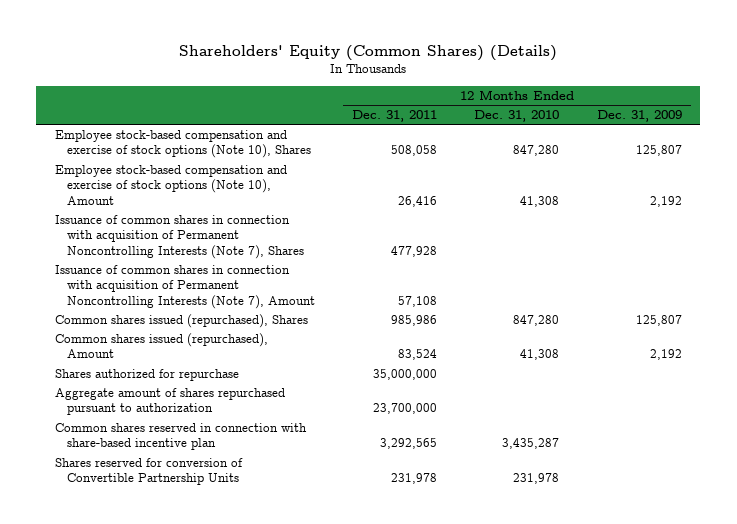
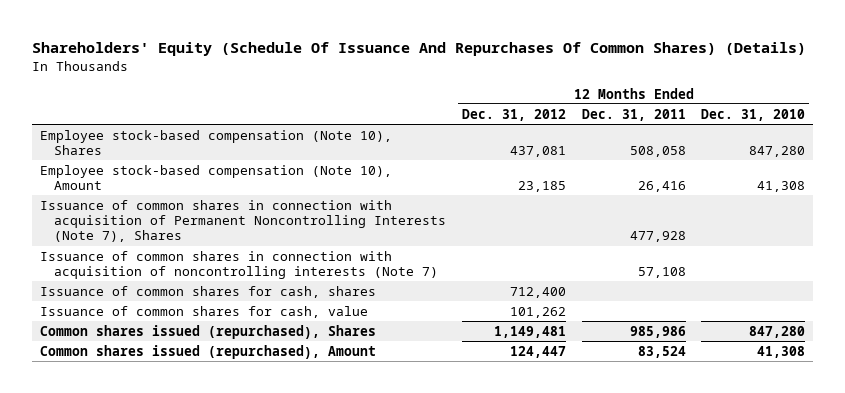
[179,45,558,62] Shareholders' Equity (Common Shares) (Details) -> [32,41,807,56] Shareholders' Equity (Schedule Of Issuance And Repurchases Of Common Shares) (Details)
[596,109,682,122] Dec. 31, 2009 -> none
none -> [462,108,567,121] Dec. 31, 2012
[55,129,311,159] Employee stock-based compensation and exercise of stock options (Note 10), Shares -> [39,129,392,156] Employee stock-based compensation (Note 10), Shares
[55,164,288,205] Employee stock-based compensation and exercise of stock options (Note 10), Amount -> [39,164,392,191] Employee stock-based compensation (Note 10), Amount
[55,264,315,309] Issuance of common shares in connection with acquisition of Permanent Noncontrolling Interests (Note 7), Amount -> [39,250,439,280] Issuance of common shares in connection with acquisition of noncontrolling interests (Note 7)
none -> [39,285,376,298] Issuance of common shares for cash, shares
none -> [39,305,368,318] Issuance of common shares for cash, value
[55,368,240,381] Shares authorized for repurchase -> none
[55,387,286,416] Aggregate amount of shares repurchased pursuant to authorization -> none
[55,422,308,451] Common shares reserved in connection with share-based incentive plan -> none
[55,457,244,486] Shares reserved for conversion of Convertible Partnership Units -> none

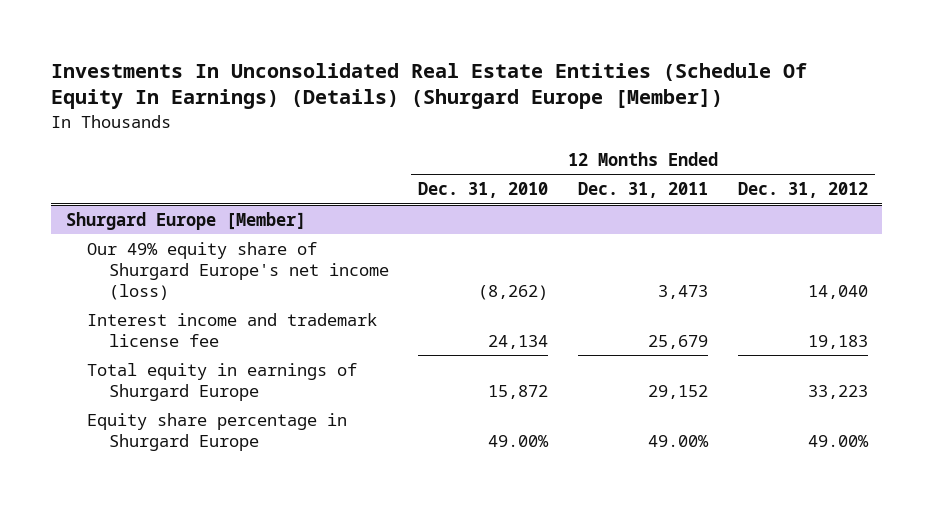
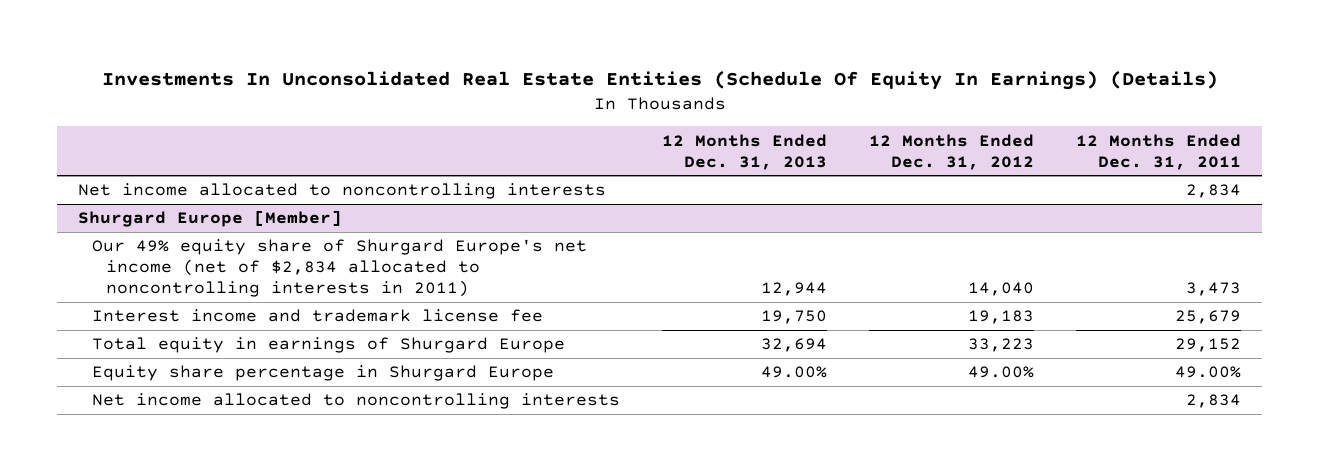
[50,62,807,110] Investments In Unconsolidated Real Estate Entities (Schedule Of Equity In Earnings) (Details) (Shurgard Europe [Member]) -> [101,70,1218,90] Investments In Unconsolidated Real Estate Entities (Schedule Of Equity In Earnings) (Details)
[418,182,549,199] Dec. 31, 2010 -> none
none -> [661,133,827,170] 12 Months Ended Dec. 31, 2013
none -> [77,183,606,200] Net income allocated to noncontrolling interests
[87,241,389,300] Our 49% equity share of Shurgard Europe's net income (loss) -> [91,239,587,298] Our 49% equity share of Shurgard Europe's net income (net of $2,834 allocated to noncontrolling interests in 2011)
none -> [91,393,620,410] Net income allocated to noncontrolling interests

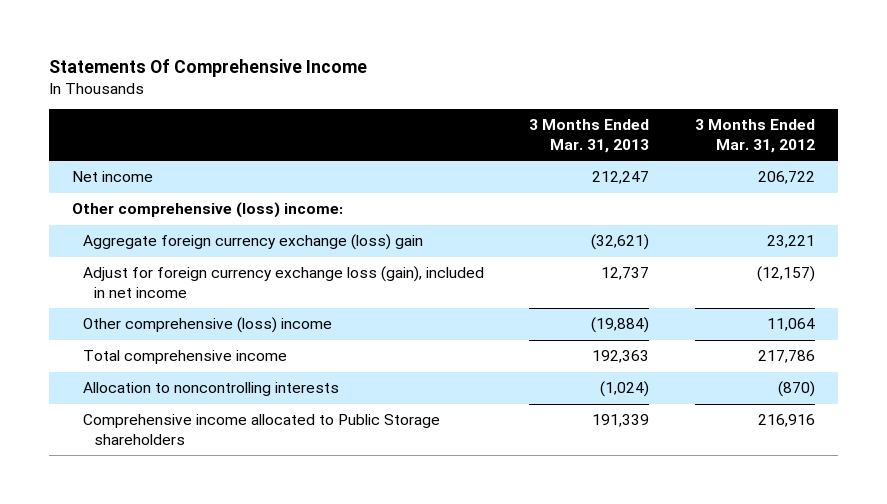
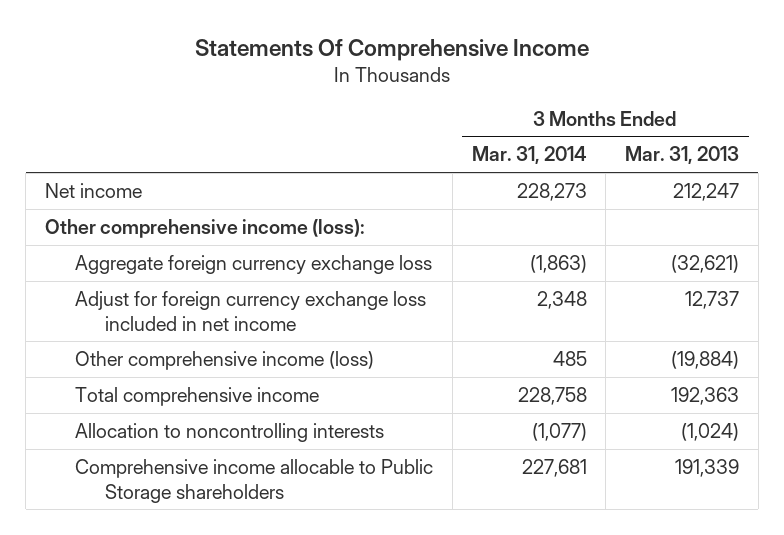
[694,119,815,154] 3 Months Ended Mar. 31, 2012 -> none
none -> [471,146,587,165] Mar. 31, 2014
[71,202,343,219] Other comprehensive (loss) income: -> [44,218,365,238] Other comprehensive income (loss):
[82,234,423,251] Aggregate foreign currency exchange (loss) gain -> [75,254,433,274] Aggregate foreign currency exchange loss
[82,266,484,298] Adjust for foreign currency exchange loss (gain), included in net income -> [75,290,427,331] Adjust for foreign currency exchange loss included in net income
[82,317,332,334] Other comprehensive (loss) income -> [75,350,375,370] Other comprehensive income (loss)
[82,414,440,445] Comprehensive income allocated to Public Storage shareholders -> [75,458,434,503] Comprehensive income allocable to Public Storage shareholders

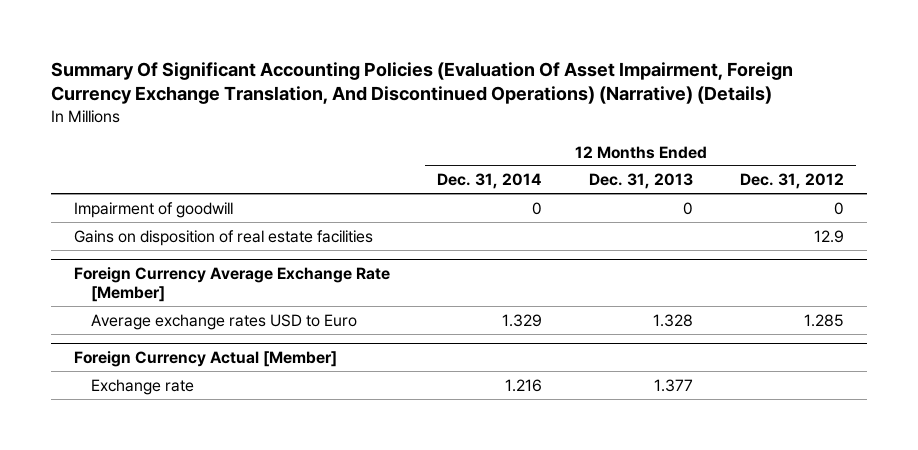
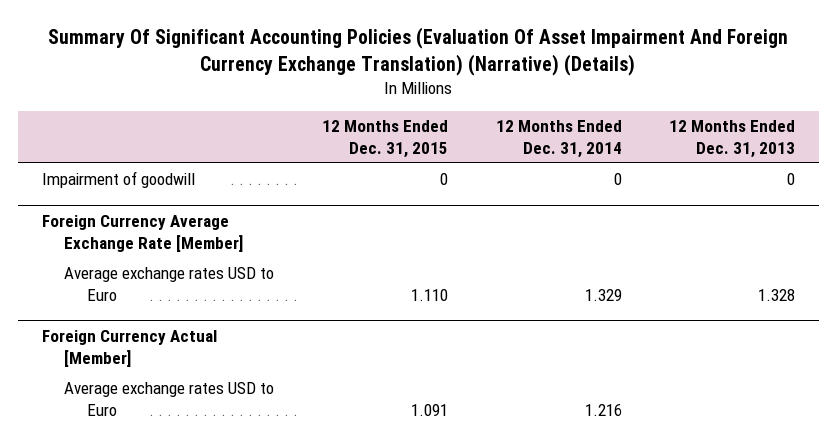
[50,61,793,105] Summary Of Significant Accounting Policies (Evaluation Of Asset Impairment, Foreign Currency Exchange Translation, And Discontinued Operations) (Narrative) (Details) -> [48,27,789,76] Summary Of Significant Accounting Policies (Evaluation Of Asset Impairment And Foreign Currency Exchange Translation) (Narrative) (Details)
[739,173,844,190] Dec. 31, 2012 -> none
none -> [321,119,448,158] 12 Months Ended Dec. 31, 2015
[74,229,374,246] Gains on disposition of real estate facilities -> none
[91,378,195,395] Exchange rate -> none
none -> [64,382,275,417] Average exchange rates USD to Euro

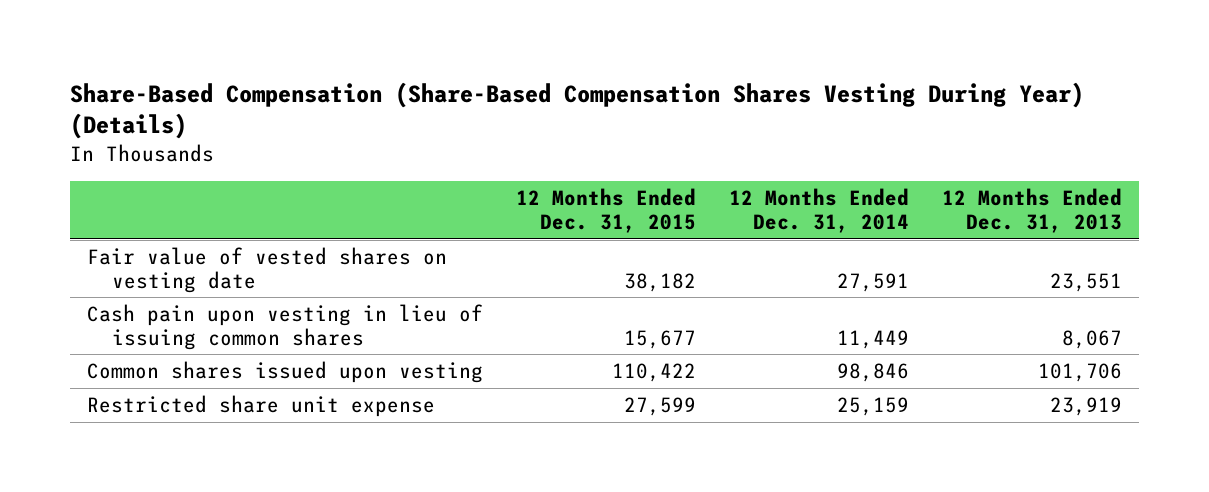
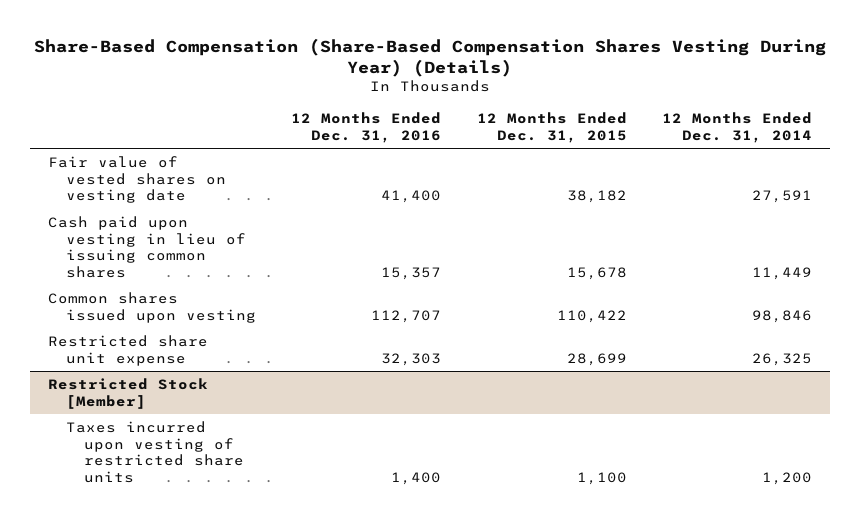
[942,188,1123,233] 12 Months Ended Dec. 31, 2013 -> none
none -> [291,112,442,143] 12 Months Ended Dec. 31, 2016
[86,304,483,350] Cash pain upon vesting in lieu of issuing common shares -> [48,216,246,278] Cash paid upon vesting in lieu of issuing common shares
[623,329,696,349] 15,677 -> [566,266,627,280] 15,678
[623,397,696,417] 27,599 -> [566,352,627,366] 28,699
[836,397,909,417] 25,159 -> [752,352,813,366] 26,325
none -> [48,378,209,409] Restricted Stock [Member]
none -> [65,421,244,483] Taxes incurred upon vesting of restricted share units

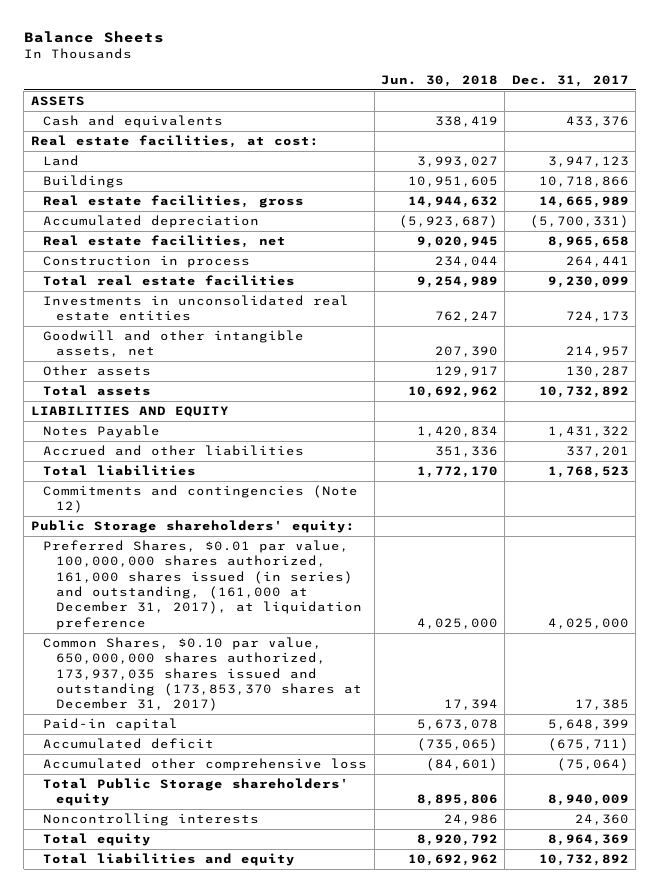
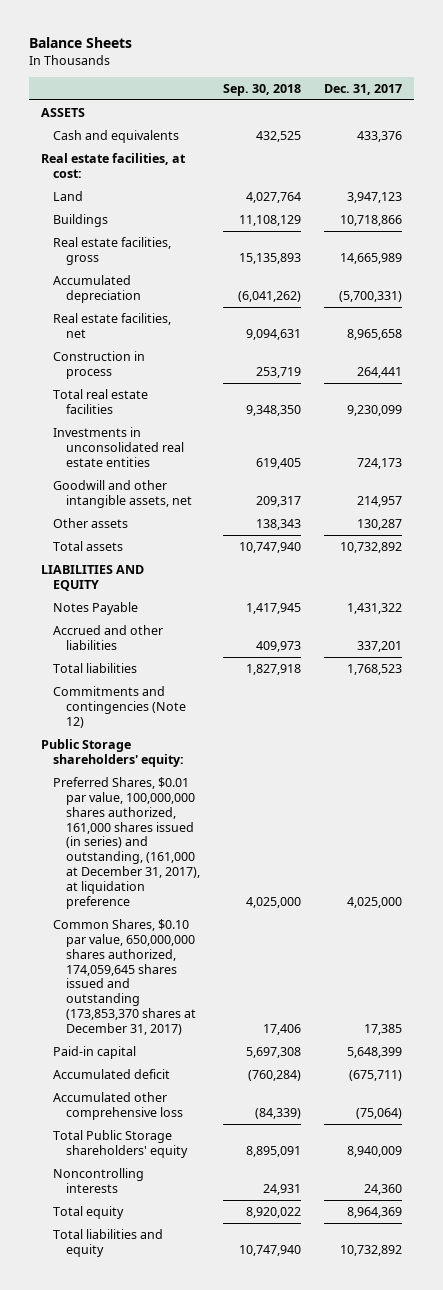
[380,75,498,88] Jun. 30, 2018 -> none
none -> [222,83,301,96] Sep. 30, 2018
[43,637,362,712] Common Shares, $0.10 par value, 650,000,000 shares authorized, 173,937,035 shares issued and outstanding (173,853,370 shares at December 31, 2017) -> [53,918,196,1036] Common Shares, $0.10 par value, 650,000,000 shares authorized, 174,059,645 shares issued and outstanding (173,853,370 shares at December 31, 2017)

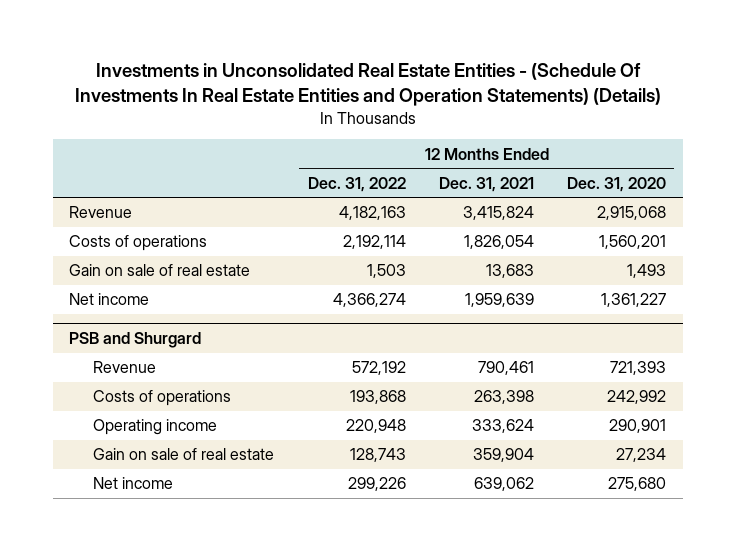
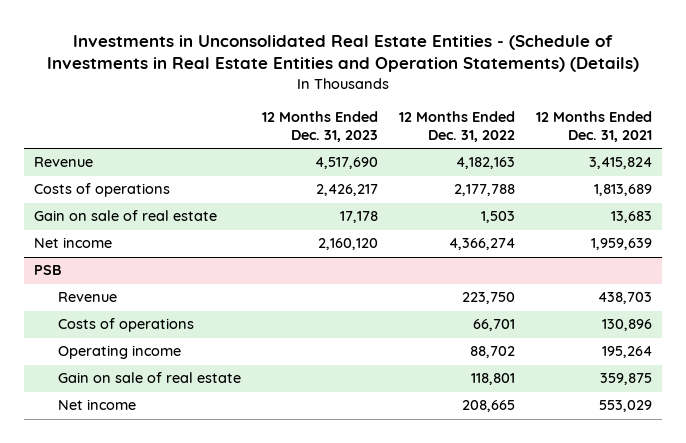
[74,63,661,107] Investments in Unconsolidated Real Estate Entities - (Schedule Of Investments In Real Estate Entities and Operation Statements) (Details) -> [46,34,639,73] Investments in Unconsolidated Real Estate Entities - (Schedule of Investments in Real Estate Entities and Operation Statements) (Details)
[567,176,667,192] Dec. 31, 2020 -> none
none -> [261,111,378,143] 12 Months Ended Dec. 31, 2023
[342,235,406,250] 2,192,114 -> [453,184,515,197] 2,177,788
[463,235,534,250] 1,826,054 -> [593,184,652,197] 1,813,689
[69,331,202,348] PSB and Shurgard -> none
none -> [34,265,63,276] PSB
[351,361,406,376] 572,192 -> [461,292,515,305] 223,750
[477,361,534,376] 790,461 -> [597,292,652,305] 438,703
[349,390,406,405] 193,868 -> [472,319,515,332] 66,701
[473,390,534,405] 263,398 -> [601,319,652,332] 130,896
[345,419,406,434] 220,948 -> [469,346,515,359] 88,702
[471,419,534,434] 333,624 -> [601,346,652,359] 195,264
[349,448,406,463] 128,743 -> [470,373,515,386] 118,801
[472,448,534,463] 359,904 -> [599,373,652,386] 359,875
[347,477,406,492] 299,226 -> [461,400,515,413] 208,665
[473,477,534,492] 639,062 -> [598,400,652,413] 553,029

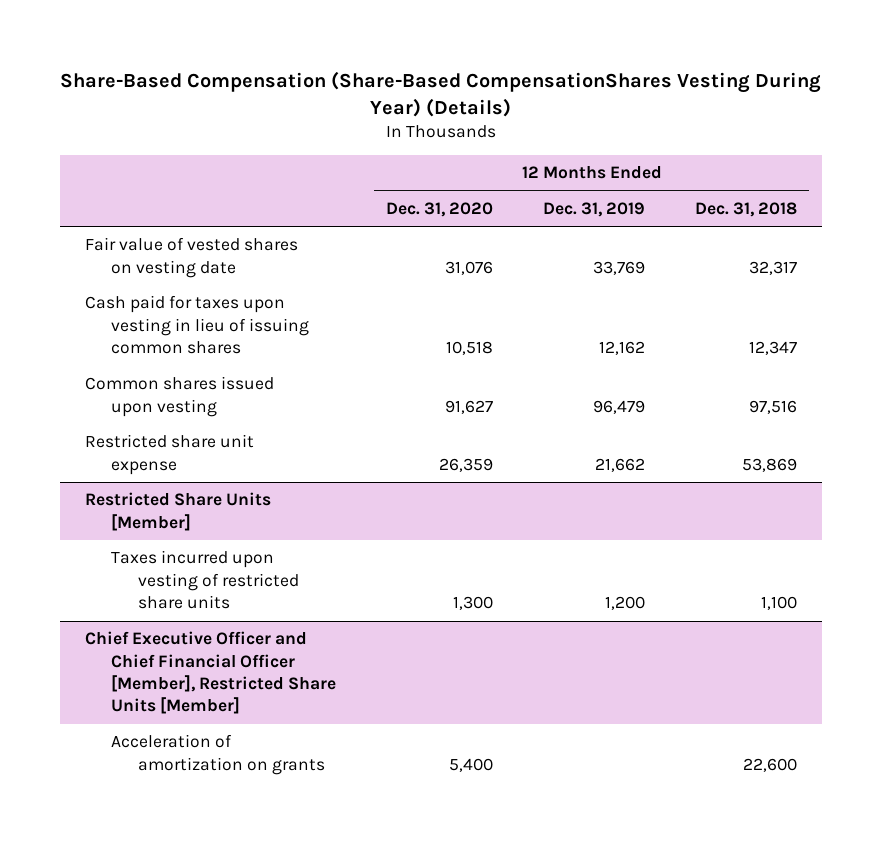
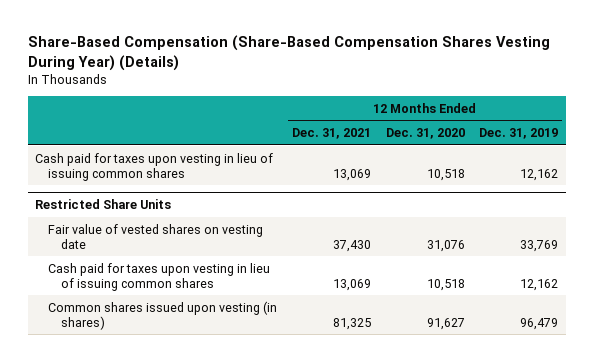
[59,70,821,117] Share-Based Compensation (Share-Based CompensationShares Vesting During Year) (Details) -> [27,35,550,71] Share-Based Compensation (Share-Based Compensation Shares Vesting During Year) (Details)
[694,201,797,217] Dec. 31, 2018 -> none
none -> [291,128,371,140] Dec. 31, 2021
none -> [35,152,274,181] Cash paid for taxes upon vesting in lieu of issuing common shares
none -> [35,199,172,210] Restricted Share Units
[84,434,254,475] Restricted share unit expense -> none
[84,492,271,531] Restricted Share Units [Member] -> none
[111,550,299,610] Taxes incurred upon vesting of restricted share units -> none
[84,631,337,715] Chief Executive Officer and Chief Financial Officer [Member], Restricted Share Units [Member] -> none
[111,734,325,775] Acceleration of amortization on grants -> none
[84,376,274,417] Common shares issued upon vesting -> [47,300,277,330] Common shares issued upon vesting (in shares)

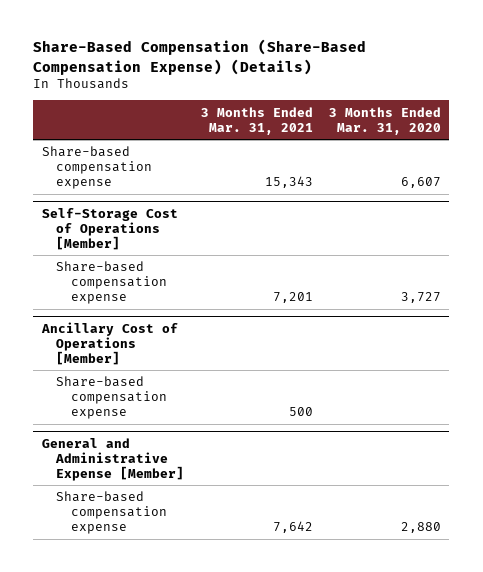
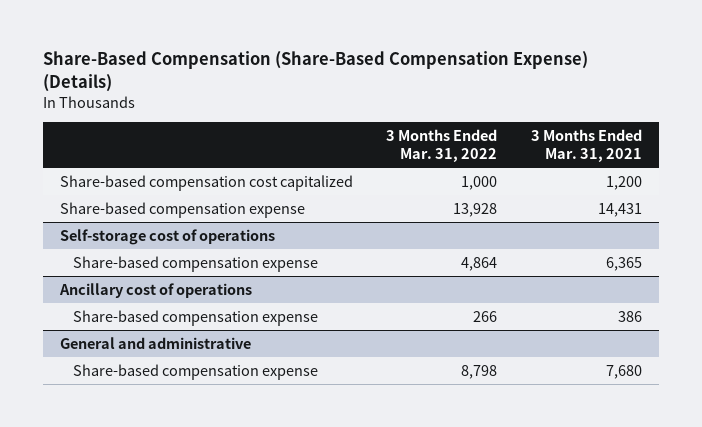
[328,106,441,135] 3 Months Ended Mar. 31, 2020 -> none
none -> [386,129,498,163] 3 Months Ended Mar. 31, 2022
none -> [59,174,353,191] Share-based compensation cost capitalized
[264,176,313,189] 15,343 -> [598,202,643,217] 14,431
[41,207,178,250] Self-Storage Cost of Operations [Member] -> [59,228,275,245] Self-storage cost of operations
[272,292,313,304] 7,201 -> [606,256,643,271] 6,365
[40,321,178,365] Ancillary Cost of Operations [Member] -> [58,282,252,298] Ancillary cost of operations
[288,407,313,417] 500 -> [618,310,643,322] 386
[41,437,185,481] General and Administrative Expense [Member] -> [59,336,251,349] General and administrative
[272,521,313,534] 7,642 -> [606,364,643,379] 7,680

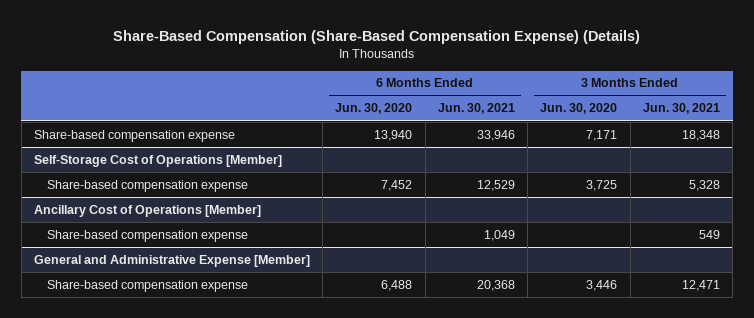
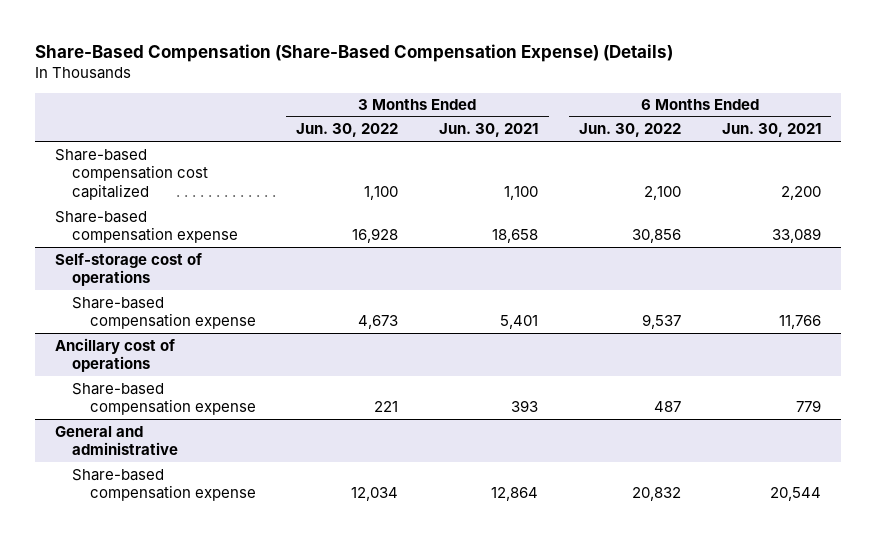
[335,103,413,115] Jun. 30, 2020 -> none
[540,103,618,115] Jun. 30, 2020 -> none
none -> [296,123,399,138] Jun. 30, 2022
none -> [579,123,682,138] Jun. 30, 2022
none -> [55,148,209,201] Share-based compensation cost capitalized
[476,129,515,141] 33,946 -> [771,228,821,244] 33,089
[681,129,720,141] 18,348 -> [492,229,539,244] 18,658
[33,154,282,167] Self-Storage Cost of Operations [Member] -> [55,252,203,287] Self-storage cost of operations
[476,179,515,191] 12,529 -> [778,315,821,330] 11,766
[688,179,720,191] 5,328 -> [500,315,539,330] 5,401
[33,204,261,217] Ancillary Cost of Operations [Member] -> [55,337,176,373] Ancillary cost of operations
[483,229,515,241] 1,049 -> [795,400,821,413] 779
[698,229,720,239] 549 -> [511,400,539,413] 393
[33,254,310,267] General and Administrative Expense [Member] -> [55,425,179,456] General and administrative
[476,279,515,291] 20,368 -> [769,487,821,502] 20,544
[681,279,720,291] 12,471 -> [491,487,539,502] 12,864

